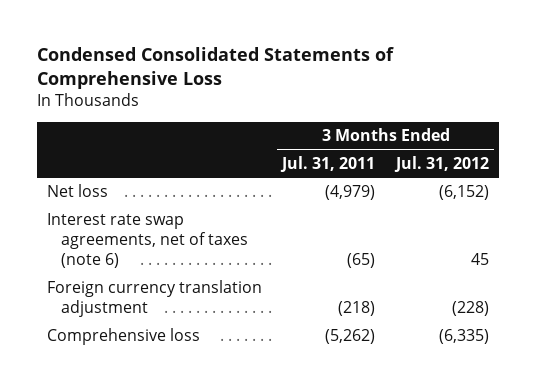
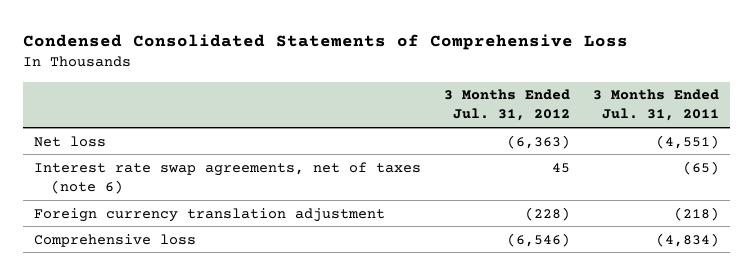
[325,185,376,201] (4,979) -> [655,134,719,149] (4,551)
[438,185,489,201] (6,152) -> [506,134,570,149] (6,363)
[325,329,376,345] (5,262) -> [655,232,719,247] (4,834)
[438,329,489,345] (6,335) -> [506,232,570,247] (6,546)

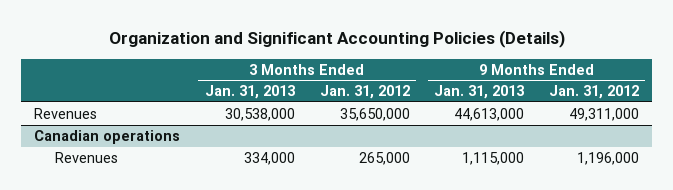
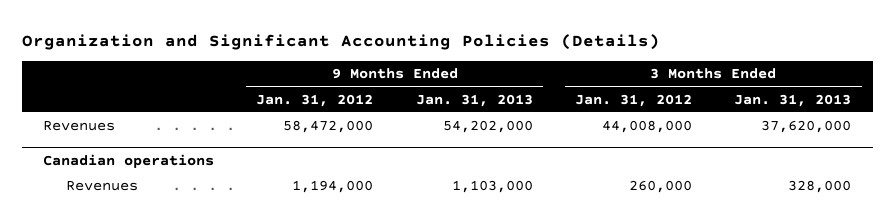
[224,107,295,121] 30,538,000 -> [761,120,852,134] 37,620,000
[339,107,410,121] 35,650,000 -> [602,120,693,134] 44,008,000
[454,107,525,121] 44,613,000 -> [442,120,533,134] 54,202,000
[569,107,640,121] 49,311,000 -> [283,120,374,134] 58,472,000
[243,151,295,165] 334,000 -> [788,180,852,194] 328,000
[358,151,410,165] 265,000 -> [629,180,693,194] 260,000
[462,151,525,165] 1,115,000 -> [451,180,533,194] 1,103,000
[577,151,640,165] 1,196,000 -> [292,180,374,194] 1,194,000

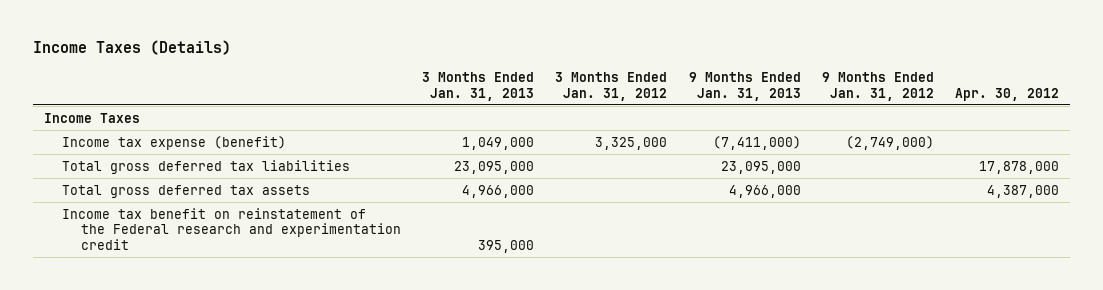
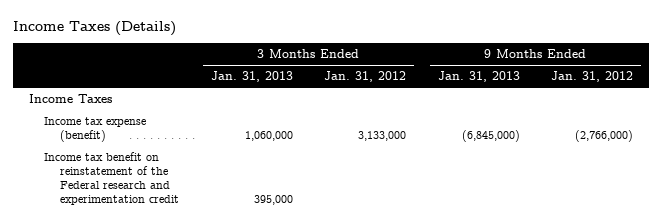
[954,87,1059,101] Apr. 30, 2012 -> none
[62,159,351,174] Total gross deferred tax liabilities -> none
[62,184,311,198] Total gross deferred tax assets -> none
[462,136,535,150] 1,049,000 -> [244,130,293,141] 1,060,000
[595,136,668,150] 3,325,000 -> [358,130,407,141] 3,133,000
[712,135,801,150] (7,411,000) -> [461,129,520,142] (6,845,000)
[845,135,934,150] (2,749,000) -> [574,129,633,142] (2,766,000)

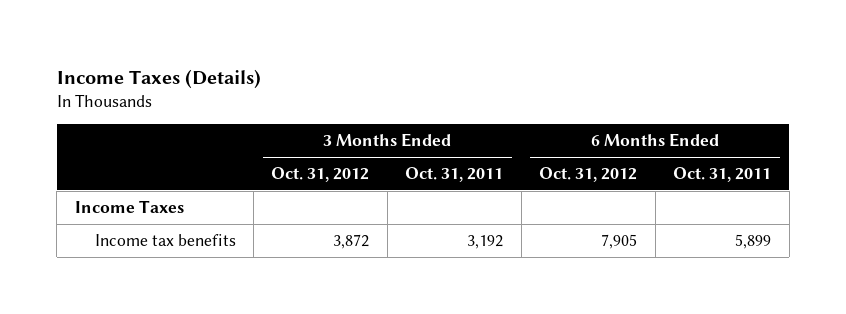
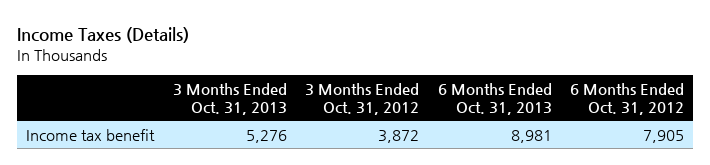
[405,167,504,183] Oct. 31, 2011 -> none
[673,167,772,183] Oct. 31, 2011 -> none
none -> [172,82,287,115] 3 Months Ended Oct. 31, 2013
none -> [437,82,552,115] 6 Months Ended Oct. 31, 2013
[74,199,184,213] Income Taxes -> none
[94,233,236,246] Income tax benefits -> [26,128,156,141] Income tax benefit

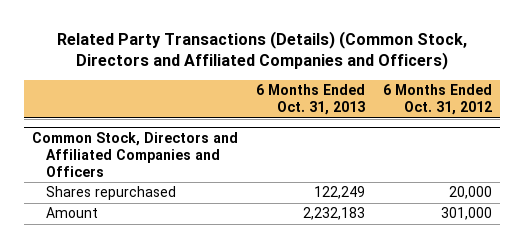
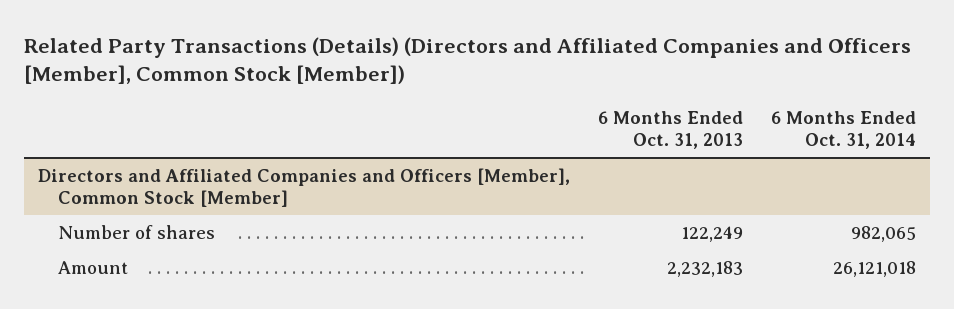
[56,30,467,71] Related Party Transactions (Details) (Common Stock, Directors and Affiliated Companies and Officers) -> [23,36,911,85] Related Party Transactions (Details) (Directors and Affiliated Companies and Officers [Member], Common Stock [Member])
[382,84,492,116] 6 Months Ended Oct. 31, 2012 -> none
none -> [770,110,916,150] 6 Months Ended Oct. 31, 2014
[32,131,239,177] Common Stock, Directors and Affiliated Companies and Officers -> [37,167,570,208] Directors and Affiliated Companies and Officers [Member], Common Stock [Member]
[46,186,177,201] Shares repurchased -> [57,224,215,239] Number of shares

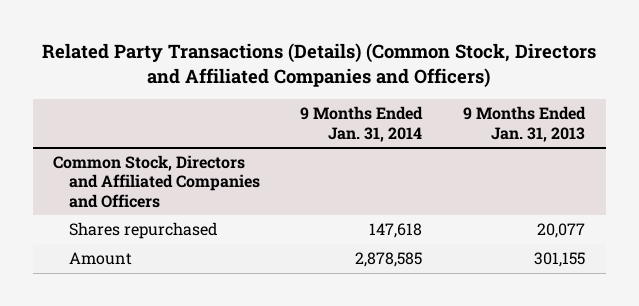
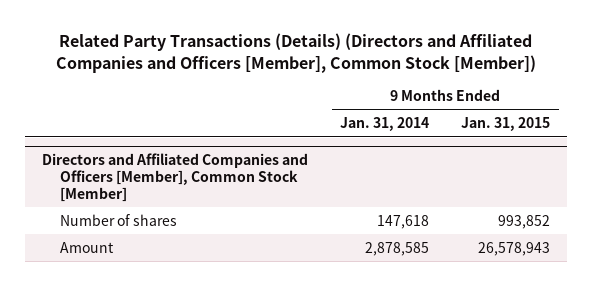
[42,43,597,89] Related Party Transactions (Details) (Common Stock, Directors and Affiliated Companies and Officers) -> [56,33,537,73] Related Party Transactions (Details) (Directors and Affiliated Companies and Officers [Member], Common Stock [Member])
[463,106,587,142] 9 Months Ended Jan. 31, 2013 -> none
none -> [461,117,551,132] Jan. 31, 2015
[53,155,260,208] Common Stock, Directors and Affiliated Companies and Officers -> [41,153,308,202] Directors and Affiliated Companies and Officers [Member], Common Stock [Member]
[68,222,217,240] Shares repurchased -> [59,213,177,226] Number of shares

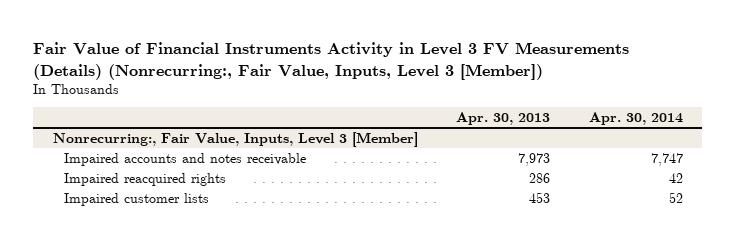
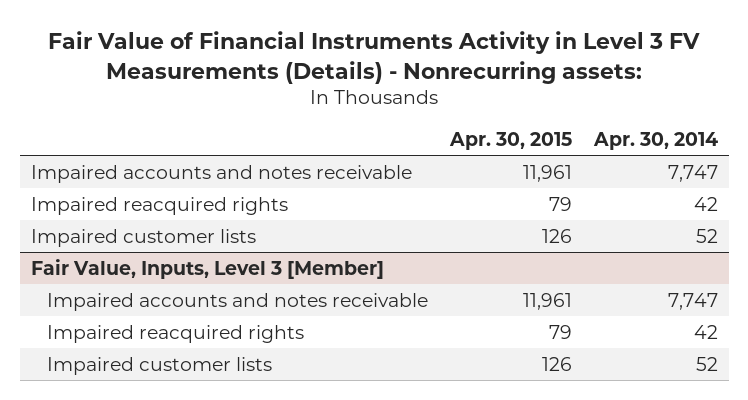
[33,42,630,80] Fair Value of Financial Instruments Activity in Level 3 FV Measurements (Details) (Nonrecurring:, Fair Value, Inputs, Level 3 [Member]) -> [48,31,701,84] Fair Value of Financial Instruments Activity in Level 3 FV Measurements (Details) - Nonrecurring assets:
[456,112,551,126] Apr. 30, 2013 -> none
none -> [448,131,572,150] Apr. 30, 2015
[52,131,418,147] Nonrecurring:, Fair Value, Inputs, Level 3 [Member] -> none
none -> [30,258,384,279] Fair Value, Inputs, Level 3 [Member]
none -> [46,292,428,311] Impaired accounts and notes receivable
none -> [46,324,304,343] Impaired reacquired rights
none -> [46,356,272,375] Impaired customer lists

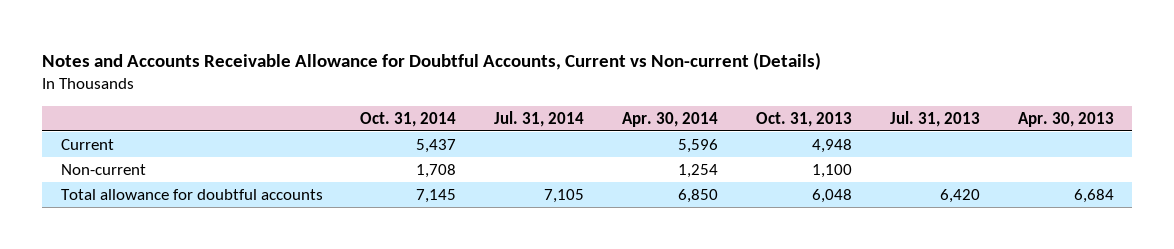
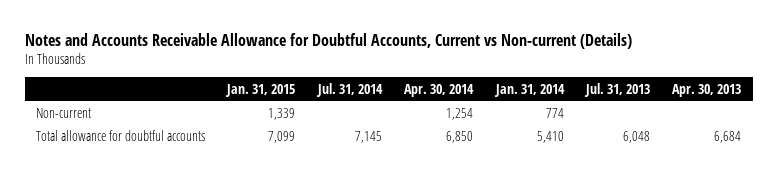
[360,111,457,127] Oct. 31, 2014 -> none
[755,111,852,127] Oct. 31, 2013 -> none
none -> [225,83,296,97] Jan. 31, 2015
none -> [493,83,565,97] Jan. 31, 2014
[60,138,114,150] Current -> none
[544,188,585,203] 7,105 -> [354,131,382,144] 7,145
[939,188,980,203] 6,420 -> [623,131,651,144] 6,048

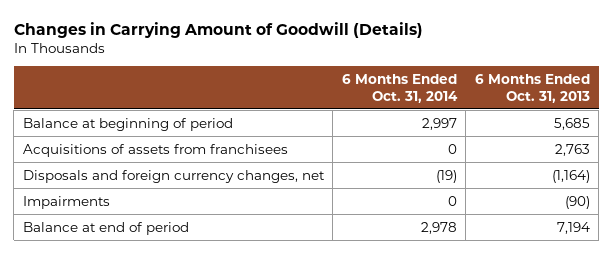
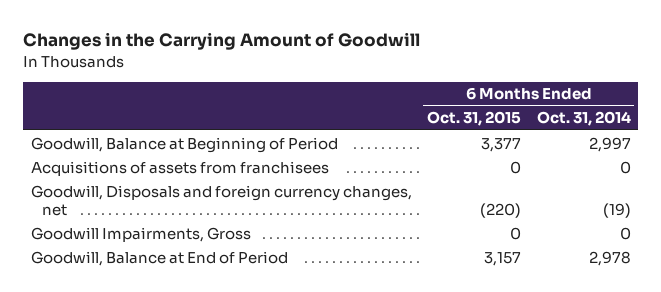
[13,21,423,38] Changes in Carrying Amount of Goodwill (Details) -> [23,32,421,51] Changes in the Carrying Amount of Goodwill
[474,73,590,103] 6 Months Ended Oct. 31, 2013 -> none
none -> [427,111,522,127] Oct. 31, 2015
[22,117,233,131] Balance at beginning of period -> [30,136,338,153] Goodwill, Balance at Beginning of Period
[22,169,325,183] Disposals and foreign currency changes, net -> [30,184,412,216] Goodwill, Disposals and foreign currency changes, net
[22,195,110,209] Impairments -> [30,226,251,242] Goodwill Impairments, Gross
[22,221,189,235] Balance at end of period -> [30,250,288,266] Goodwill, Balance at End of Period

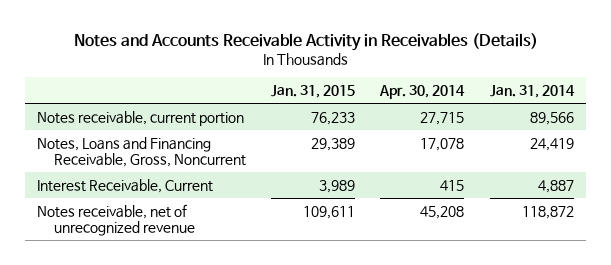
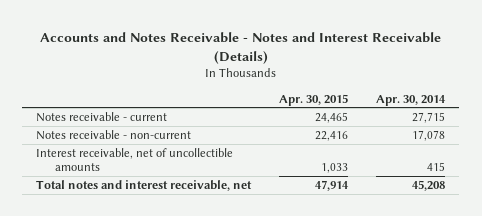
[73,32,538,51] Notes and Accounts Receivable Activity in Receivables (Details) -> [39,31,441,64] Accounts and Notes Receivable - Notes and Interest Receivable (Details)
[271,85,356,99] Jan. 31, 2015 -> none
[489,85,575,99] Jan. 31, 2014 -> none
none -> [279,93,349,106] Apr. 30, 2015
[37,110,245,126] Notes receivable, current portion -> [36,111,168,122] Notes receivable - current
[37,136,246,168] Notes, Loans and Financing Receivable, Gross, Noncurrent -> [36,129,192,140] Notes receivable - non-current
[37,178,214,193] Interest Receivable, Current -> [36,147,234,172] Interest receivable, net of uncollectible amounts
[37,203,195,237] Notes receivable, net of unrecognized revenue -> [36,179,253,191] Total notes and interest receivable, net

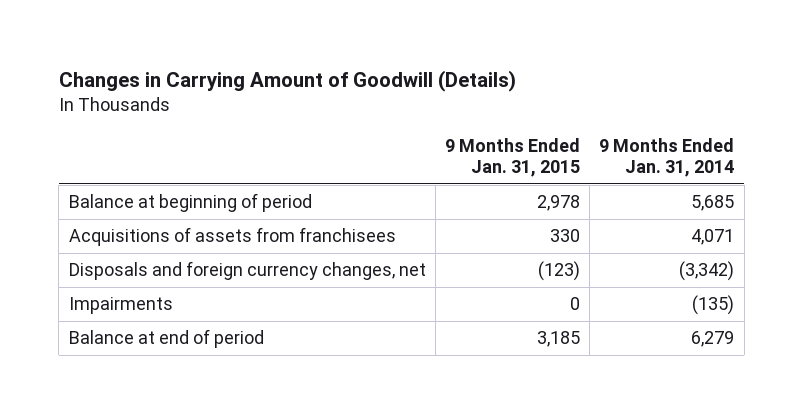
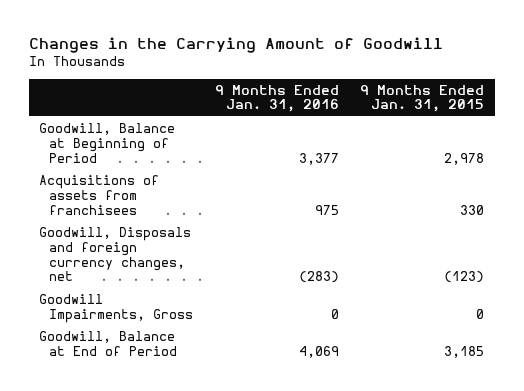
[58,69,516,92] Changes in Carrying Amount of Goodwill (Details) -> [28,36,443,53] Changes in the Carrying Amount of Goodwill
[599,138,735,178] 9 Months Ended Jan. 31, 2014 -> none
none -> [214,84,339,113] 9 Months Ended Jan. 31, 2016
[68,193,312,213] Balance at beginning of period -> [39,122,176,163] Goodwill, Balance at Beginning of Period
[68,261,426,281] Disposals and foreign currency changes, net -> [39,226,192,282] Goodwill, Disposals and foreign currency changes, net
[68,297,173,315] Impairments -> [39,293,194,323] Goodwill Impairments, Gross
[68,329,264,349] Balance at end of period -> [39,330,178,356] Goodwill, Balance at End of Period

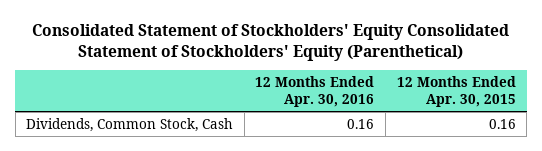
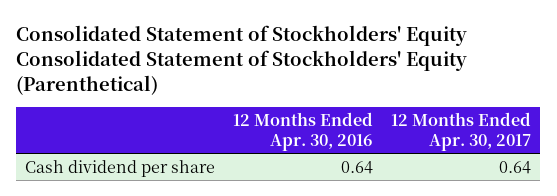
[396,75,516,107] 12 Months Ended Apr. 30, 2015 -> none
none -> [391,111,532,152] 12 Months Ended Apr. 30, 2017
[26,117,234,132] Dividends, Common Stock, Cash -> [25,159,216,177] Cash dividend per share
[347,118,375,129] 0.16 -> [341,160,374,174] 0.64

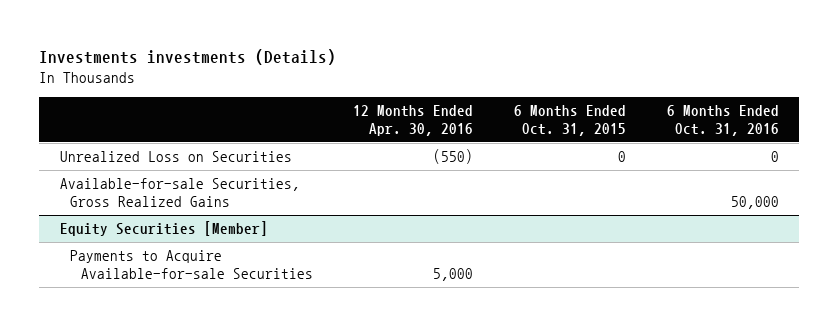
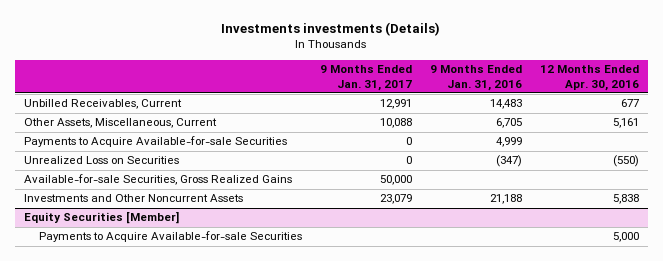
[513,104,626,136] 6 Months Ended Oct. 31, 2015 -> none
[666,104,779,136] 6 Months Ended Oct. 31, 2016 -> none
none -> [320,64,413,91] 9 Months Ended Jan. 31, 2017
none -> [430,64,523,91] 9 Months Ended Jan. 31, 2016
none -> [23,99,182,110] Unbilled Receivables, Current
none -> [23,118,217,129] Other Assets, Miscellaneous, Current
none -> [23,136,287,148] Payments to Acquire Available-for-sale Securities
none -> [23,194,243,203] Investments and Other Noncurrent Assets

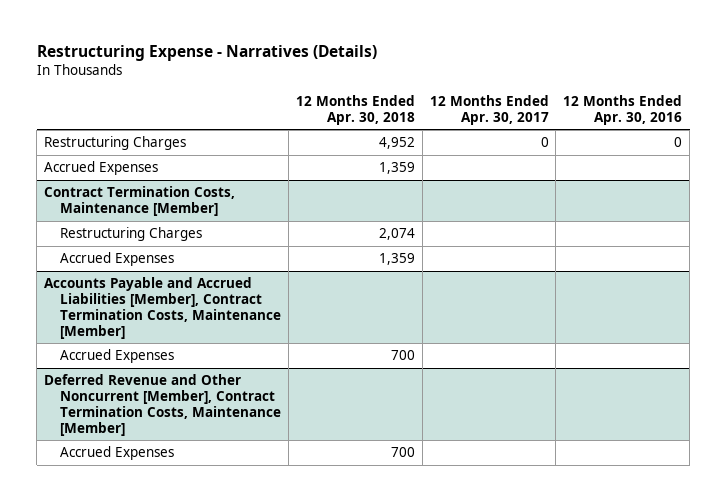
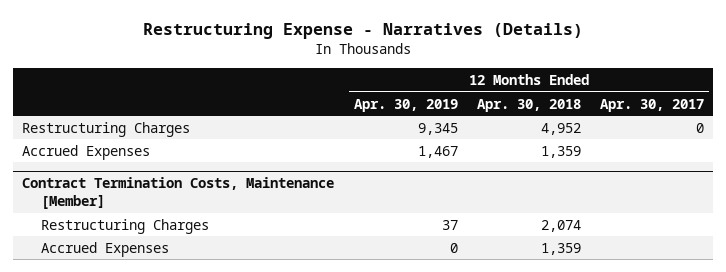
[563,94,683,125] 12 Months Ended Apr. 30, 2016 -> none
none -> [353,98,458,112] Apr. 30, 2019
[44,277,282,339] Accounts Payable and Accrued Liabilities [Member], Contract Termination Costs, Maintenance [Member] -> none
[60,349,175,364] Accrued Expenses -> none
[44,374,282,436] Deferred Revenue and Other Noncurrent [Member], Contract Termination Costs, Maintenance [Member] -> none
[60,446,175,461] Accrued Expenses -> none

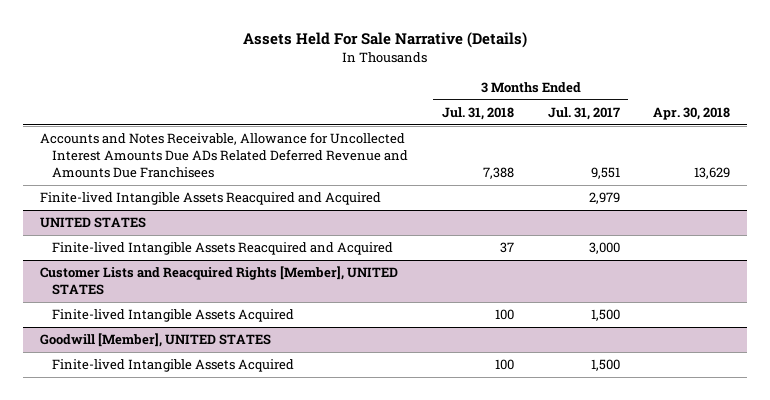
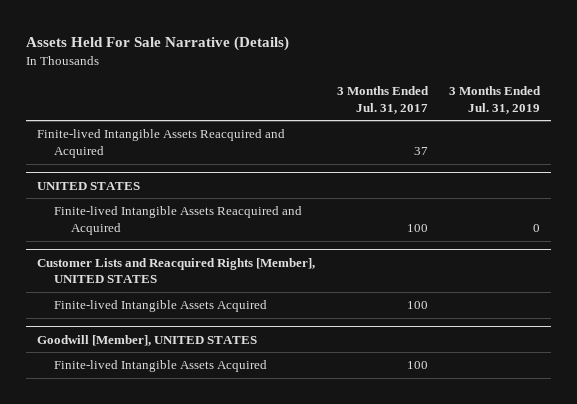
[441,106,514,120] Jul. 31, 2018 -> none
[653,106,731,120] Apr. 30, 2018 -> none
none -> [448,86,541,114] 3 Months Ended Jul. 31, 2019
[40,132,409,178] Accounts and Notes Receivable, Allowance for Uncollected Interest Amounts Due ADs Related Deferred Revenue and Amounts Due Franchisees -> none
[588,192,620,205] 2,979 -> [413,146,428,155] 37
[588,242,620,255] 3,000 -> [406,223,428,232] 100
[590,309,620,322] 1,500 -> [406,301,428,310] 100
[590,359,620,372] 1,500 -> [406,361,428,370] 100

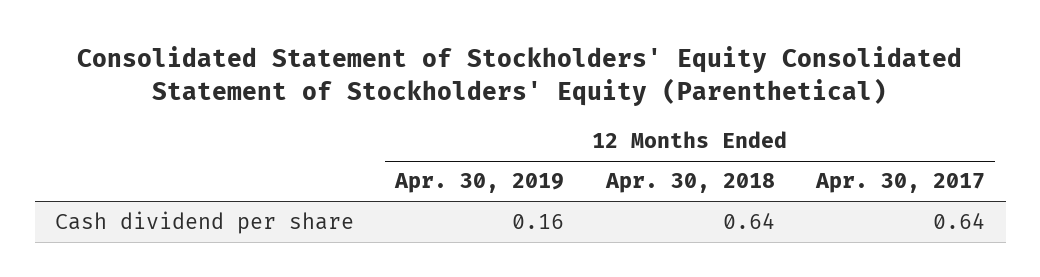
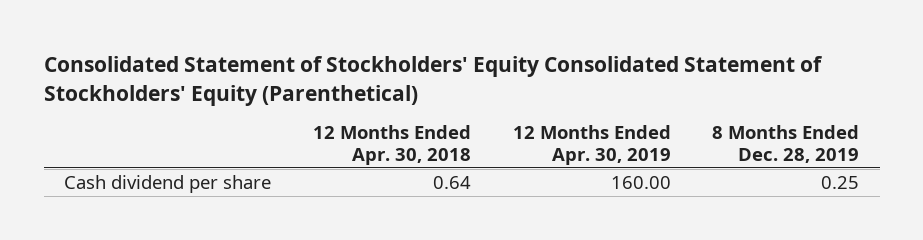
[814,173,985,194] Apr. 30, 2017 -> none
none -> [712,125,860,163] 8 Months Ended Dec. 28, 2019
[512,214,565,230] 0.16 -> [610,175,671,189] 160.00

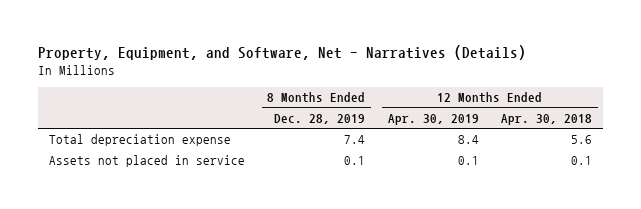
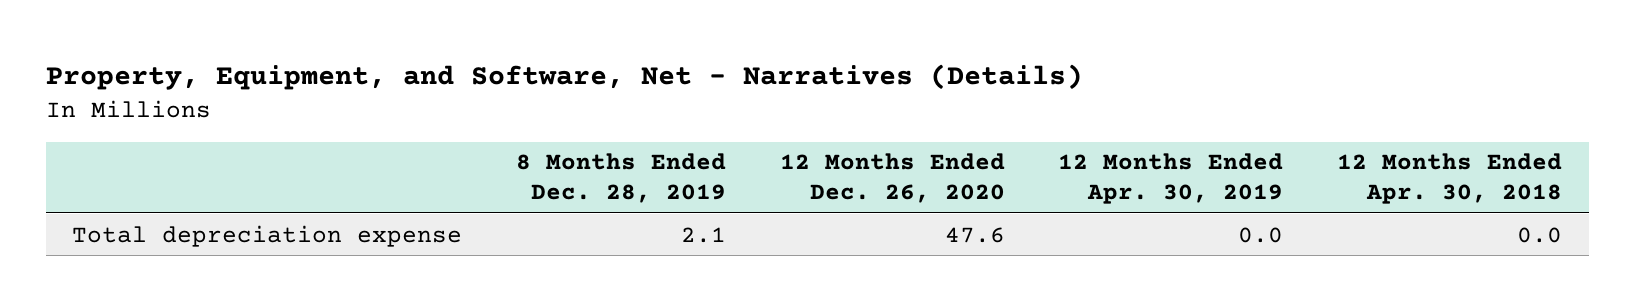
none -> [779,153,1005,204] 12 Months Ended Dec. 26, 2020
[48,155,245,168] Assets not placed in service -> none
[344,135,366,145] 7.4 -> [681,226,727,243] 2.1
[457,135,479,145] 8.4 -> [1238,226,1284,243] 0.0
[570,135,592,145] 5.6 -> [1516,226,1562,243] 0.0

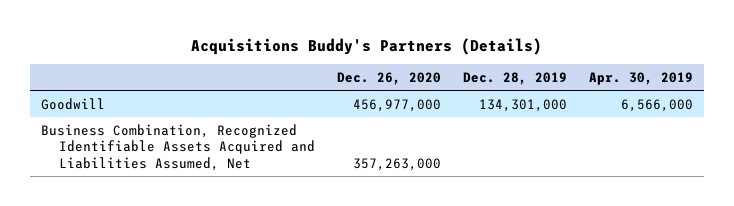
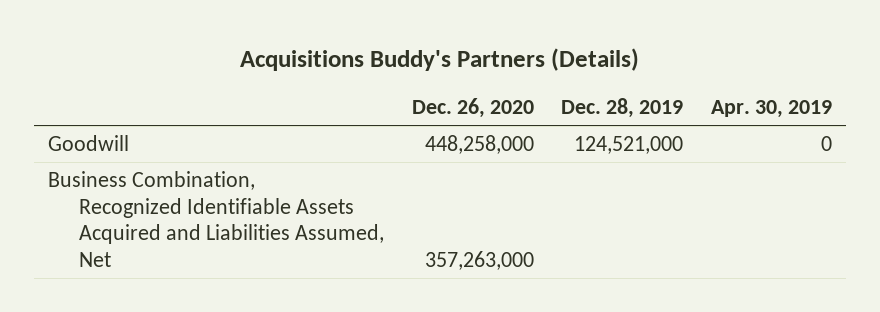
[352,98,441,112] 456,977,000 -> [424,135,534,155] 448,258,000
[478,98,567,112] 134,301,000 -> [574,136,684,155] 124,521,000
[621,98,694,112] 6,566,000 -> [821,136,833,152] 0

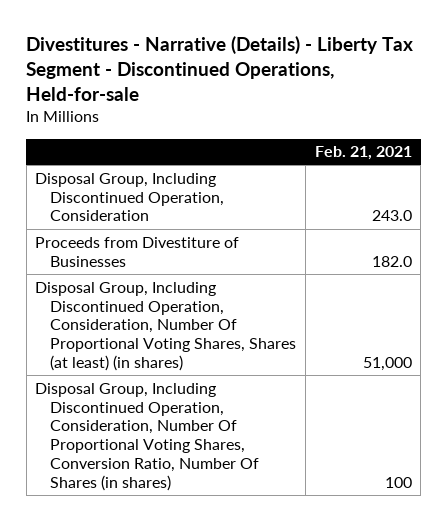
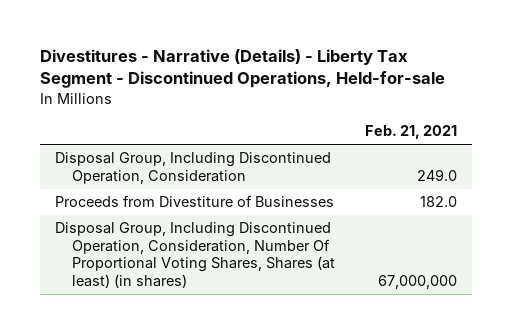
[371,210,412,222] 243.0 -> [416,168,457,181] 249.0
[35,382,260,492] Disposal Group, Including Discontinued Operation, Consideration, Number Of Proportional Voting Shares, Conversion Ratio, Number Of Shares (in shares) -> none
[362,357,412,372] 51,000 -> [377,275,457,290] 67,000,000

